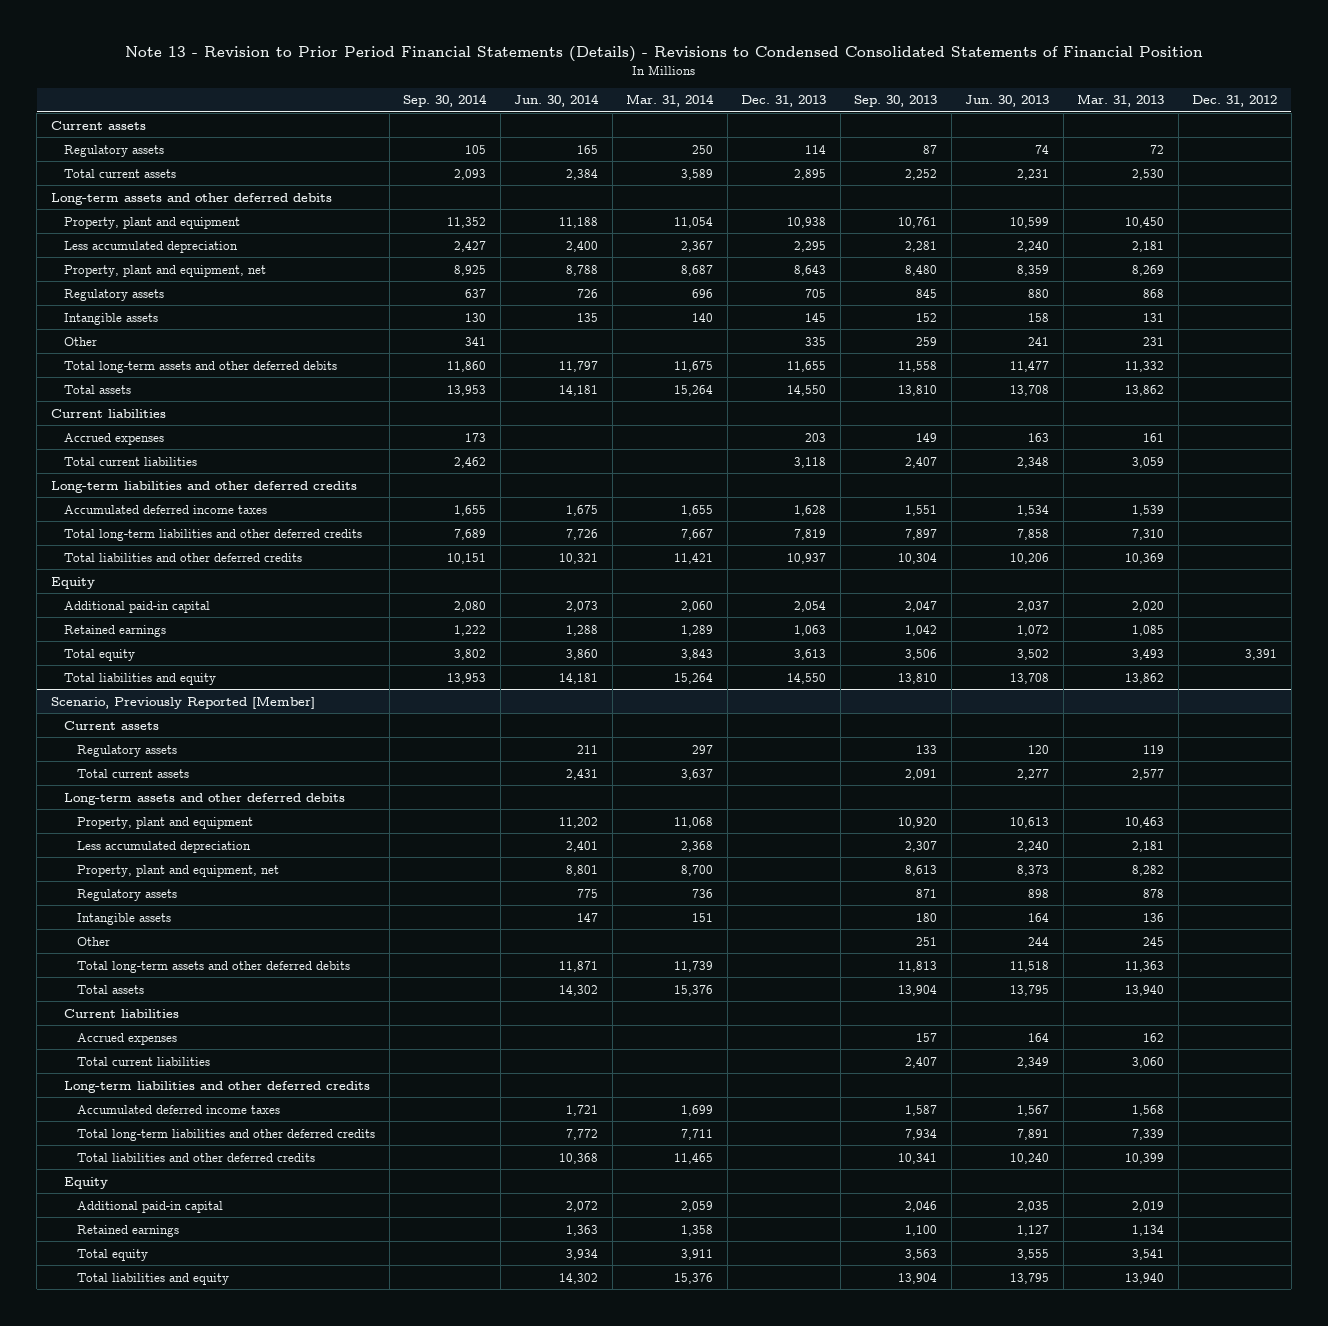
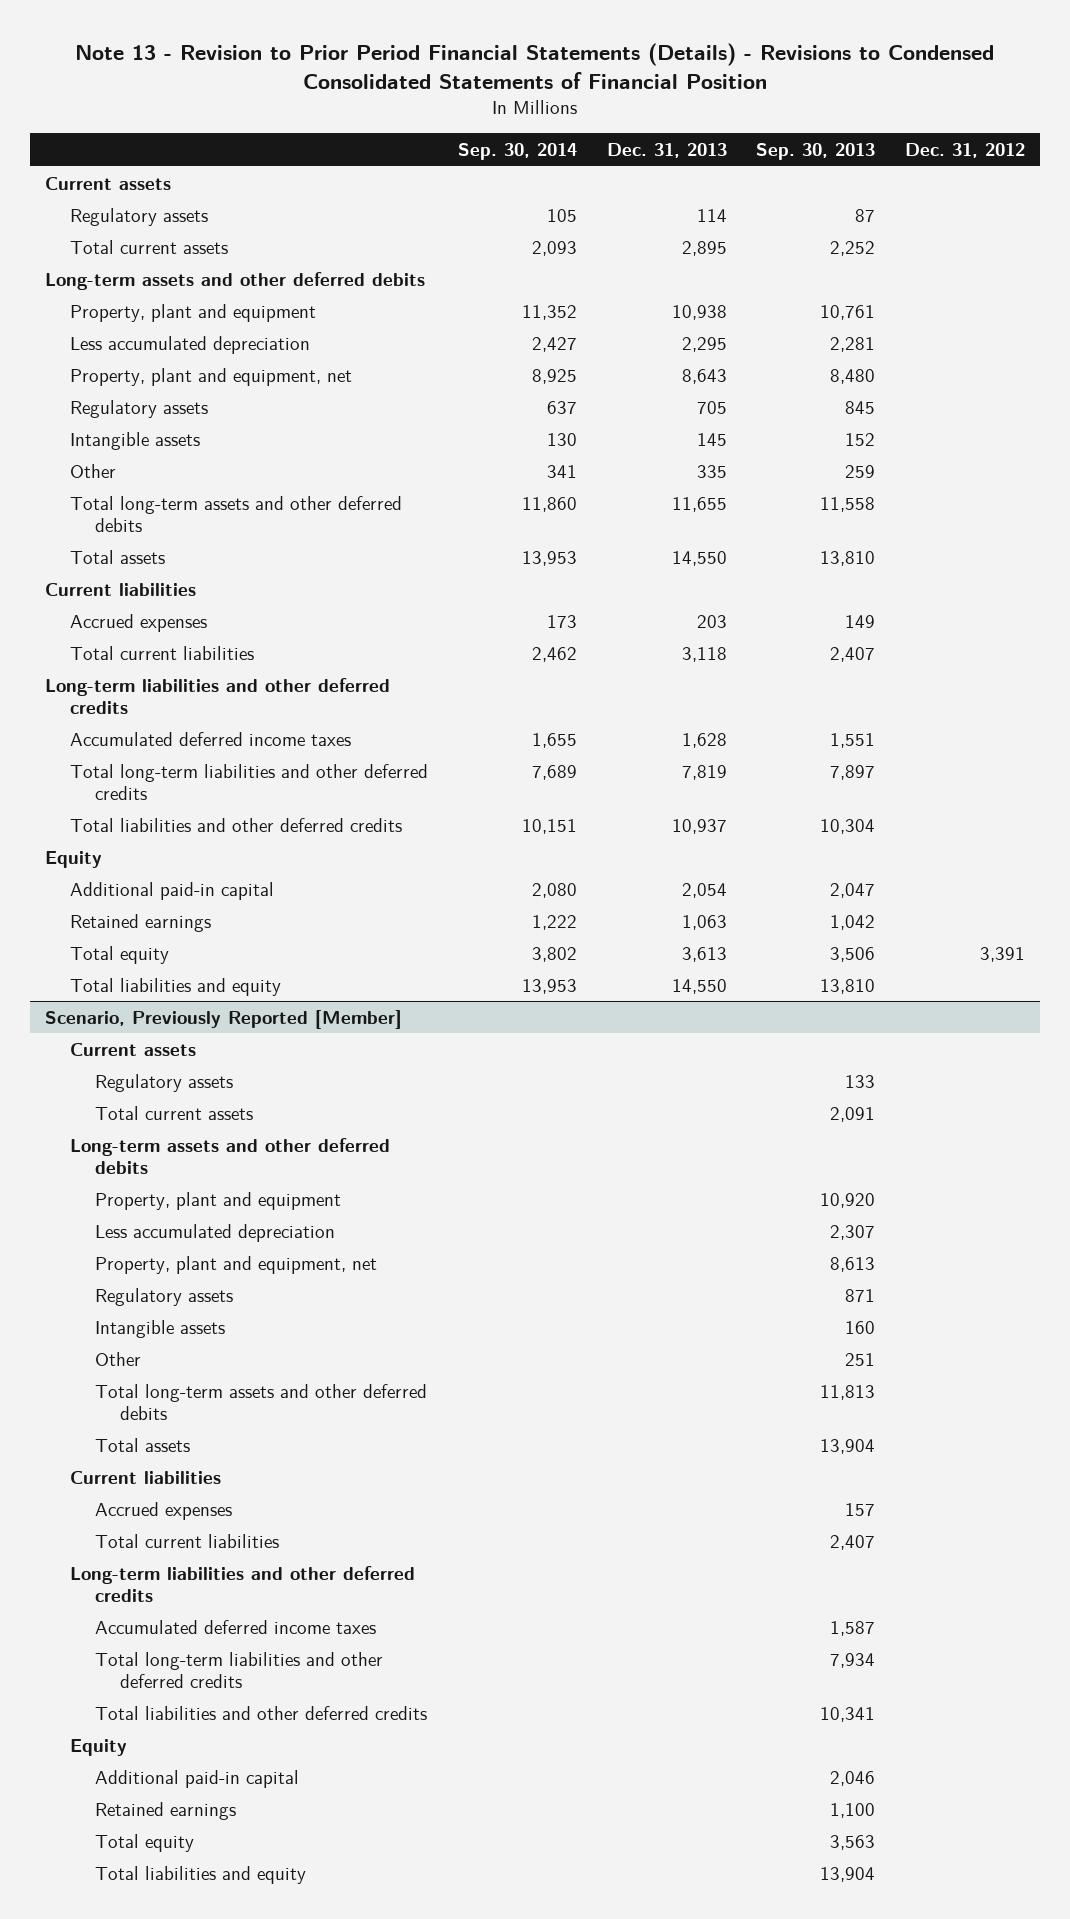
[514,94,600,108] Jun. 30, 2014 -> none
[626,94,715,108] Mar. 31, 2014 -> none
[965,95,1050,108] Jun. 30, 2013 -> none
[1077,94,1165,108] Mar. 31, 2013 -> none
[916,912,938,922] 180 -> [845,1320,876,1334] 160

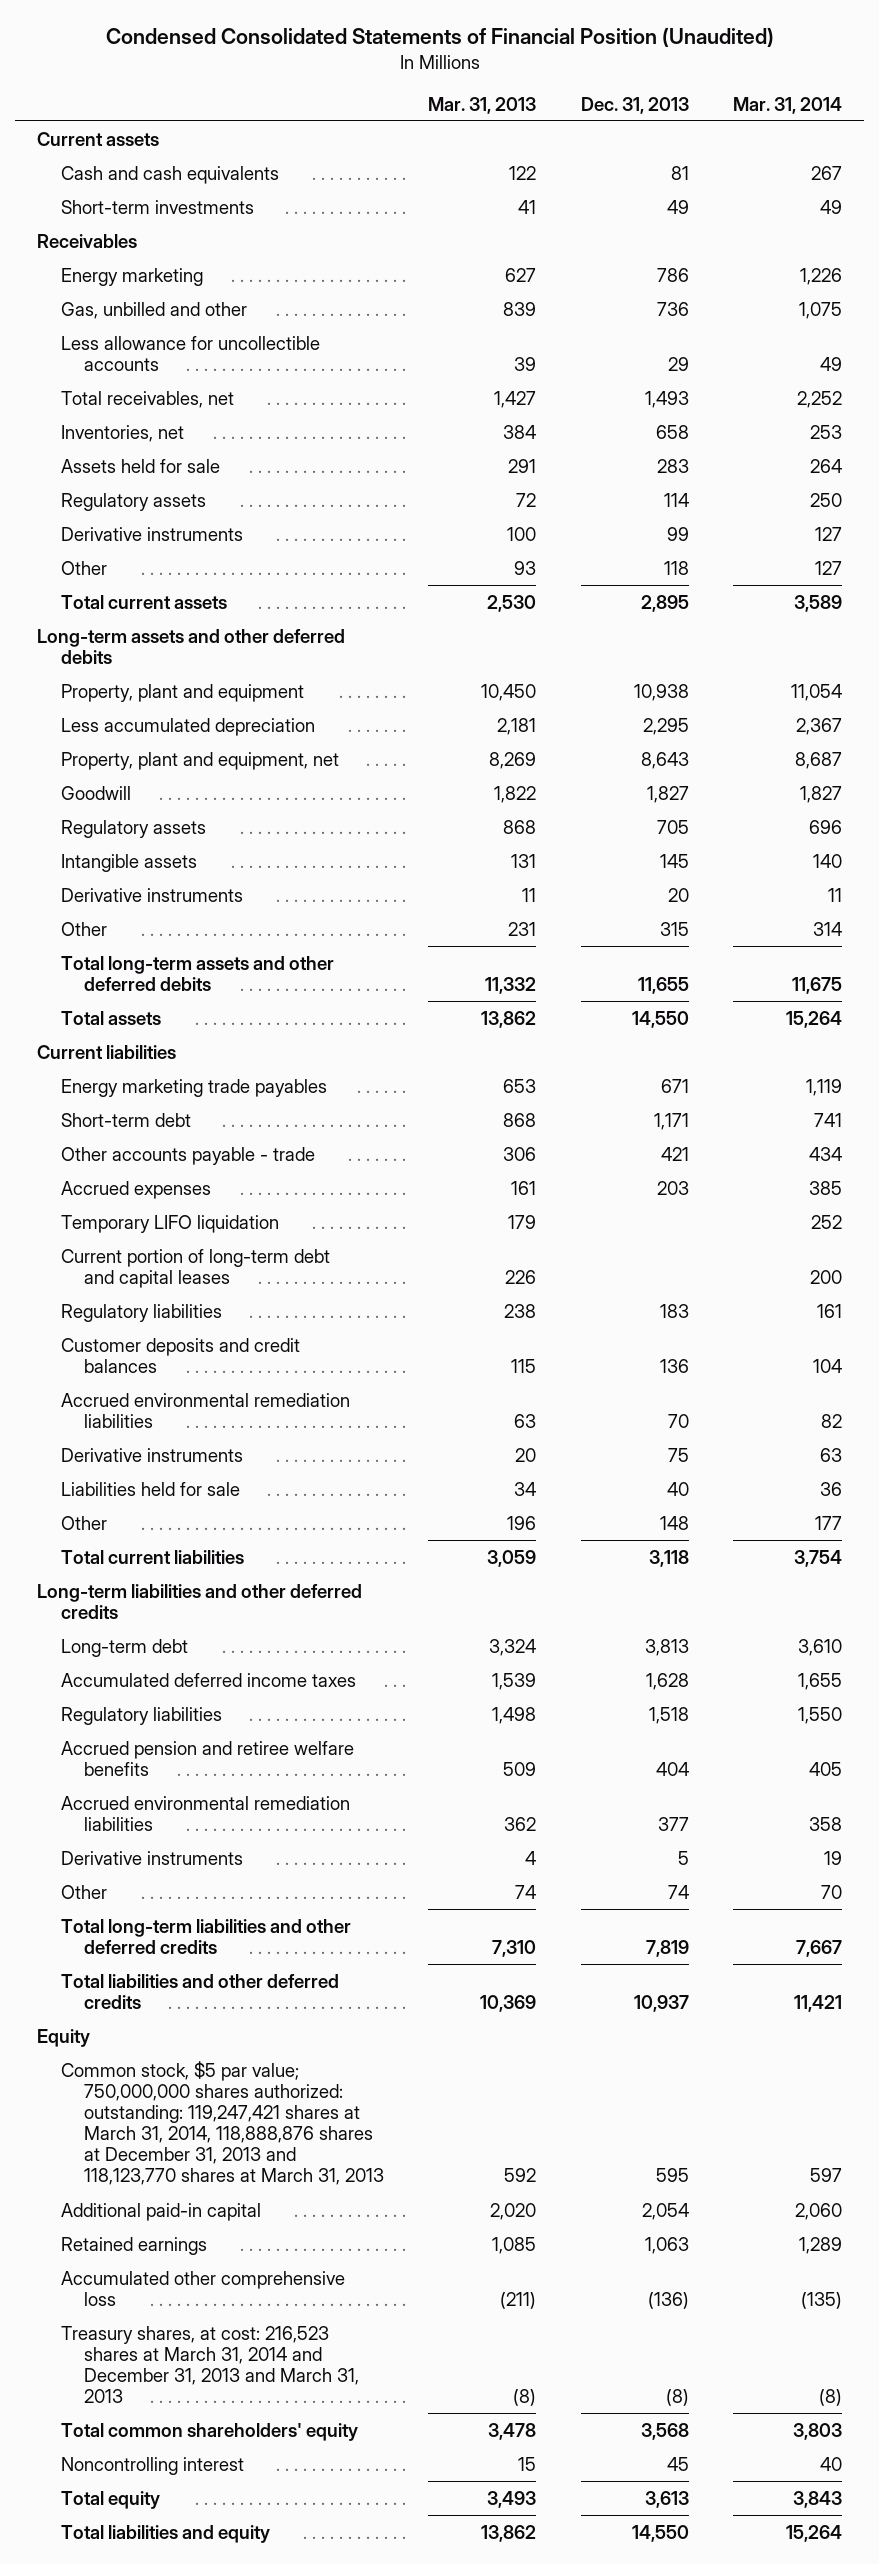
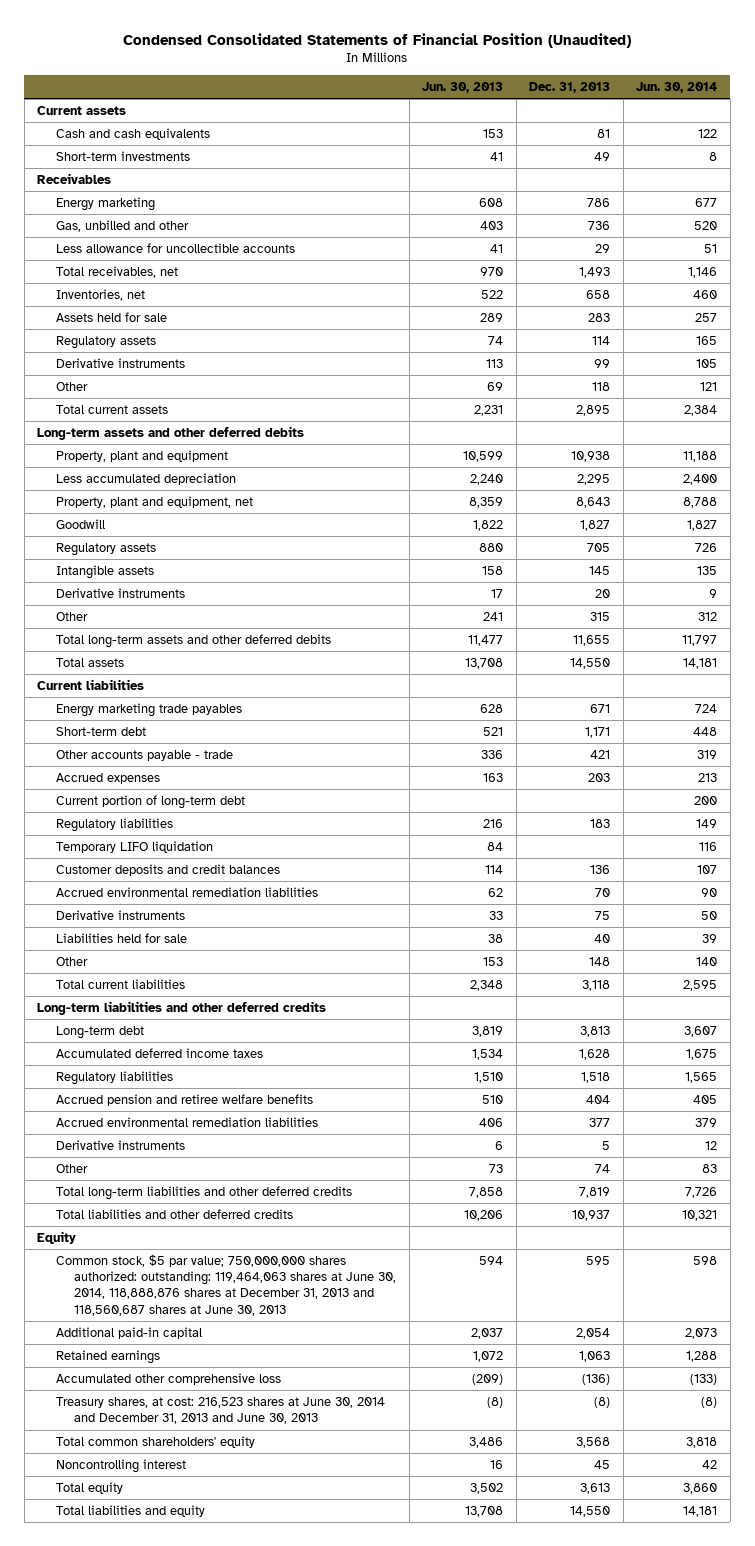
[428,96,537,114] Mar. 31, 2013 -> none
[732,96,842,114] Mar. 31, 2014 -> none
none -> [422,82,504,94] Jun. 30, 2013
none -> [636,82,718,94] Jun. 30, 2014
[60,1248,330,1288] Current portion of long-term debt and capital leases -> [55,795,245,810] Current portion of long-term debt
[60,1214,279,1233] Temporary LIFO liquidation -> [55,841,213,854] Temporary LIFO liquidation
[60,2060,385,2186] Common stock, $5 par value; 750,000,000 shares authorized: outstanding: 119,247,421 shares at March 31, 2014, 118,888,876 shares at December 31, 2013 and 118,123,770 shares at March 31, 2013 -> [55,1254,397,1316] Common stock, $5 par value; 750,000,000 shares authorized: outstanding: 119,464,063 shares at June 30, 2014, 118,888,876 shares at December 31, 2013 and 118,560,687 shares at June 30, 2013
[60,2325,360,2404] Treasury shares, at cost: 216,523 shares at March 31, 2014 and December 31, 2013 and March 31, 2013 -> [55,1397,385,1425] Treasury shares, at cost: 216,523 shares at June 30, 2014 and December 31, 2013 and June 30, 2013

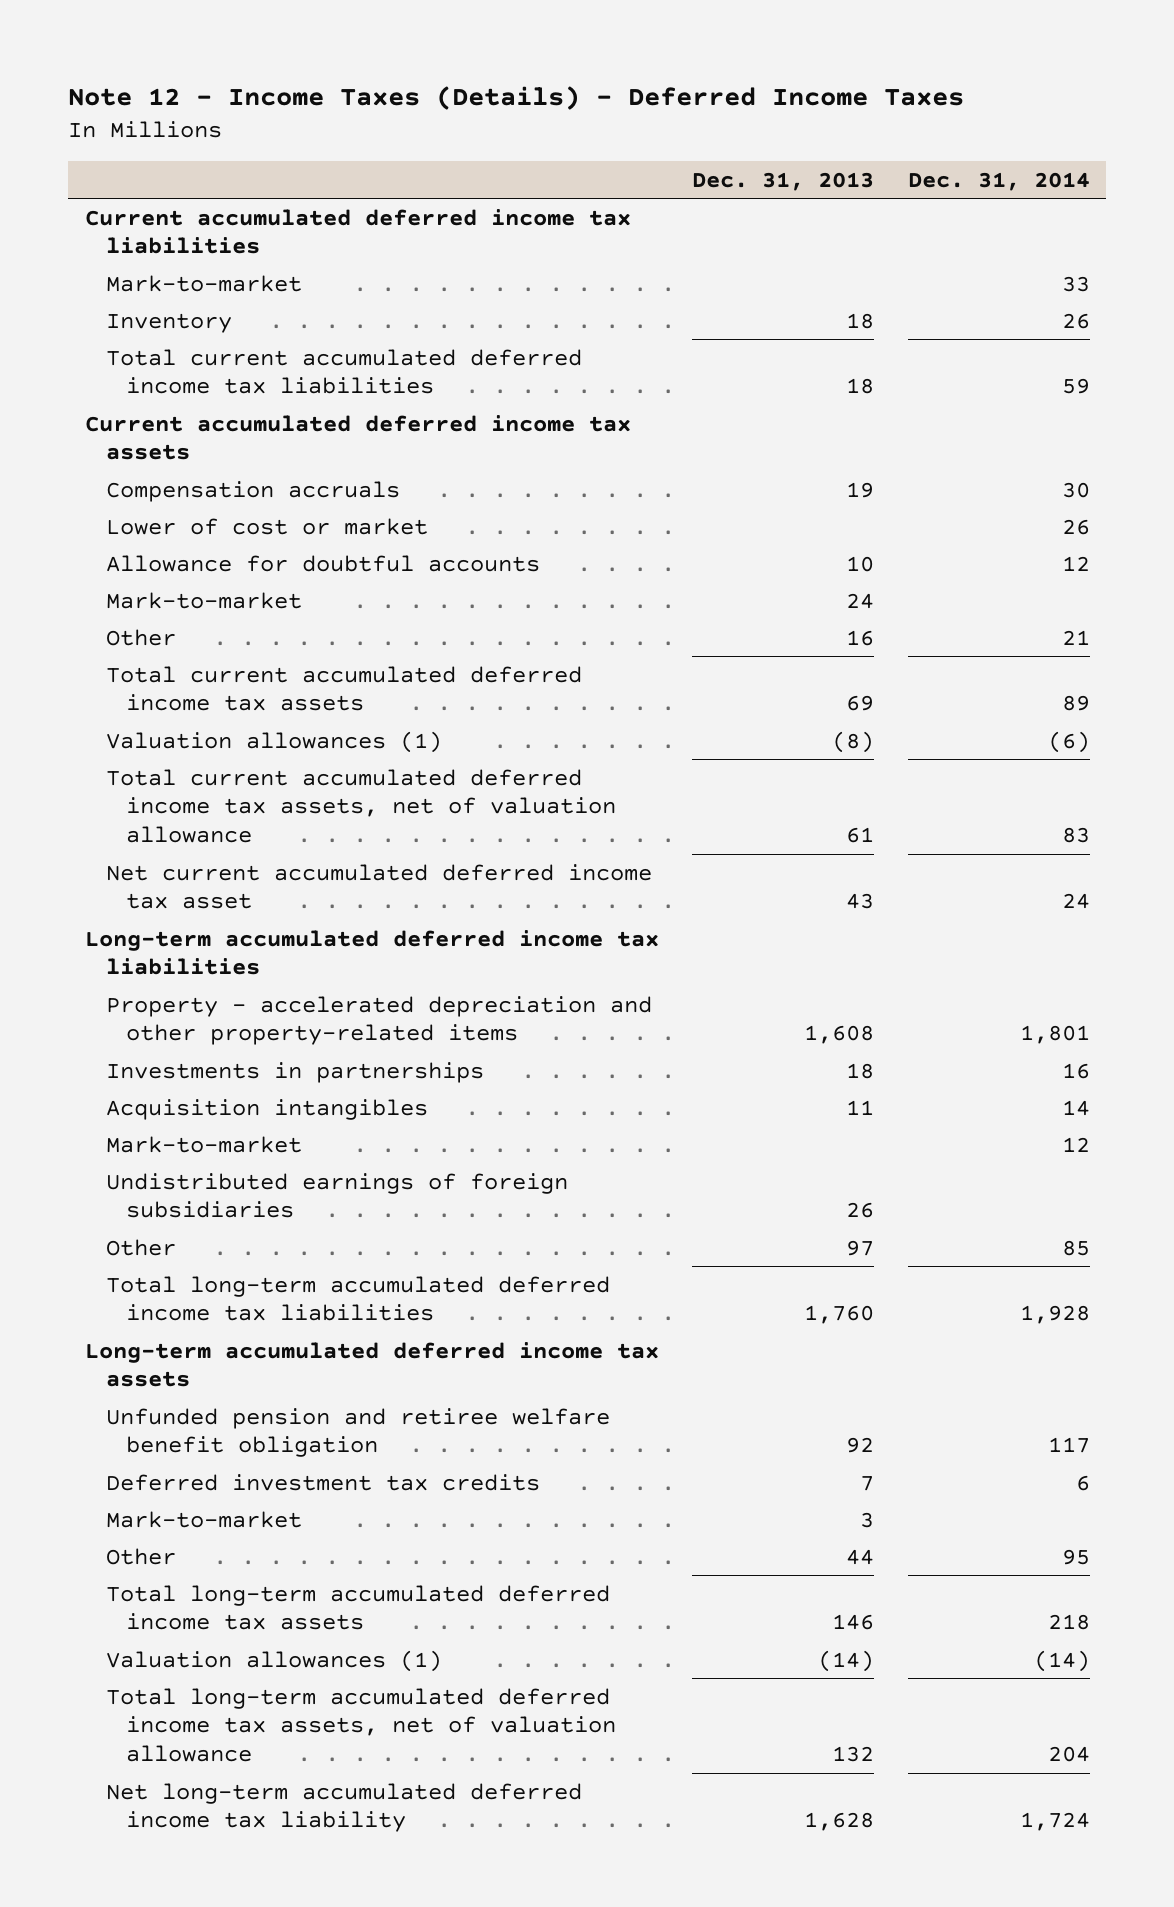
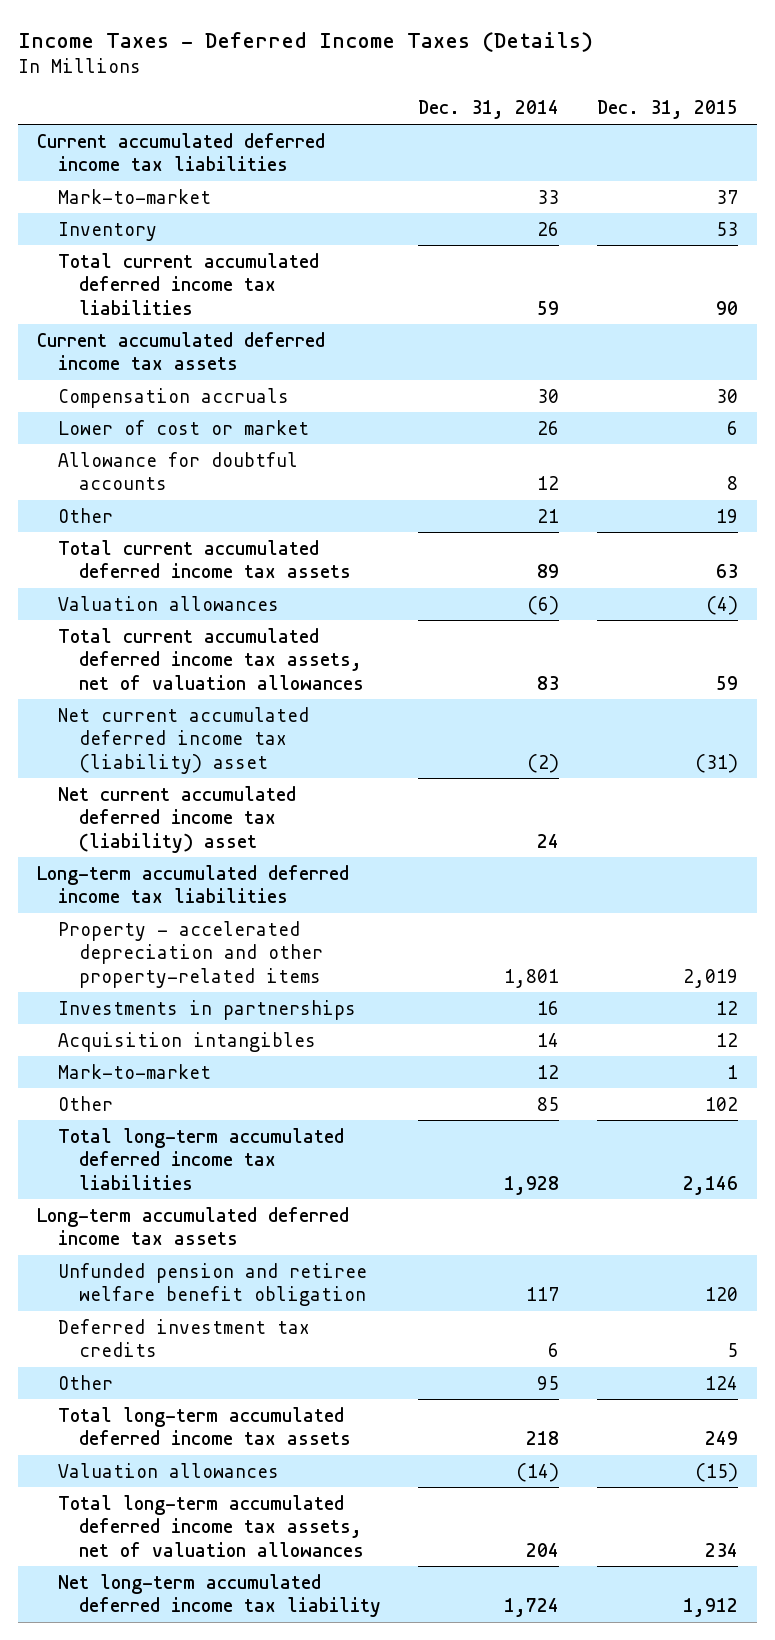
[68,86,965,111] Note 12 - Income Taxes (Details) - Deferred Income Taxes -> [18,31,594,52] Income Taxes - Deferred Income Taxes (Details)
[692,171,875,191] Dec. 31, 2013 -> none
none -> [597,100,739,120] Dec. 31, 2015
[105,591,302,609] Mark-to-market -> none
[105,730,442,753] Valuation allowances (1) -> [57,595,279,611] Valuation allowances
[105,768,617,844] Total current accumulated deferred income tax assets, net of valuation allowance -> [57,627,364,690] Total current accumulated deferred income tax assets, net of valuation allowances
none -> [57,706,309,774] Net current accumulated deferred income tax (liability) asset
[105,863,652,910] Net current accumulated deferred income tax asset -> [57,785,296,853] Net current accumulated deferred income tax (liability) asset
[105,1172,568,1219] Undistributed earnings of foreign subsidiaries -> none
[105,1510,302,1528] Mark-to-market -> none
[105,1649,442,1672] Valuation allowances (1) -> [57,1462,279,1478] Valuation allowances
[105,1687,617,1763] Total long-term accumulated deferred income tax assets, net of valuation allowance -> [57,1494,364,1557] Total long-term accumulated deferred income tax assets, net of valuation allowances

